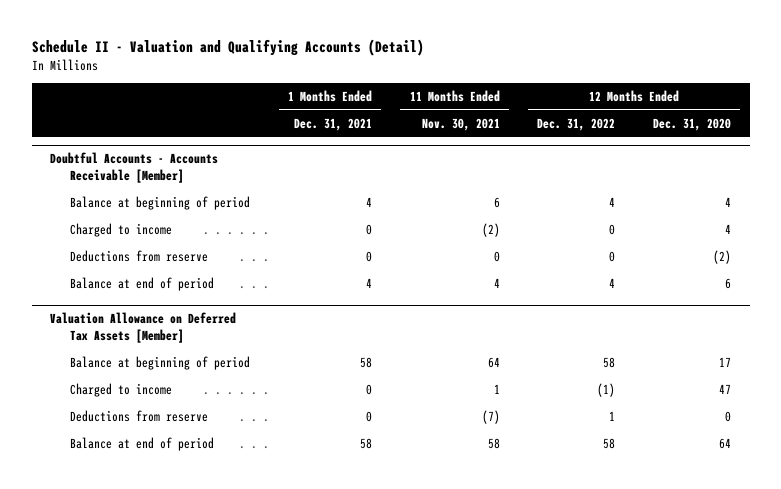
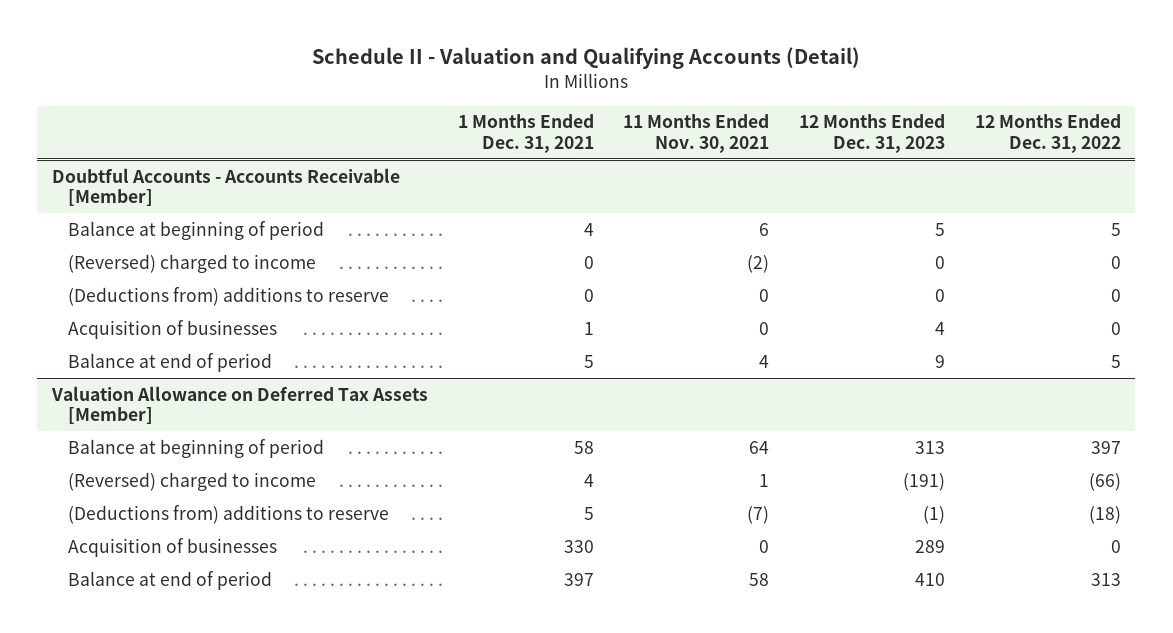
[652,117,731,131] Dec. 31, 2020 -> none
none -> [799,114,946,153] 12 Months Ended Dec. 31, 2023
[609,197,616,208] 4 -> [1110,222,1121,236] 5
[70,223,173,238] Charged to income -> [68,253,317,273] (Reversed) charged to income
[70,250,209,263] Deductions from reserve -> [68,286,390,306] (Deductions from) additions to reserve
none -> [68,319,278,339] Acquisition of businesses
[365,278,372,289] 4 -> [583,354,594,368] 5
[609,278,616,289] 4 -> [1110,354,1121,368] 5
[603,357,616,369] 58 -> [1090,440,1121,454] 397
[70,383,173,398] Charged to income -> [68,471,317,491] (Reversed) charged to income
[365,384,372,396] 0 -> [583,473,594,487] 4
[597,383,616,398] (1) -> [1088,472,1121,491] (66)
[70,410,209,423] Deductions from reserve -> [68,504,390,524] (Deductions from) additions to reserve
[365,411,372,423] 0 -> [583,506,594,520] 5
[609,411,616,422] 1 -> [1088,505,1121,524] (18)
none -> [68,537,278,557] Acquisition of businesses
[359,438,372,450] 58 -> [563,572,594,586] 397
[603,438,616,450] 58 -> [1090,572,1121,586] 313

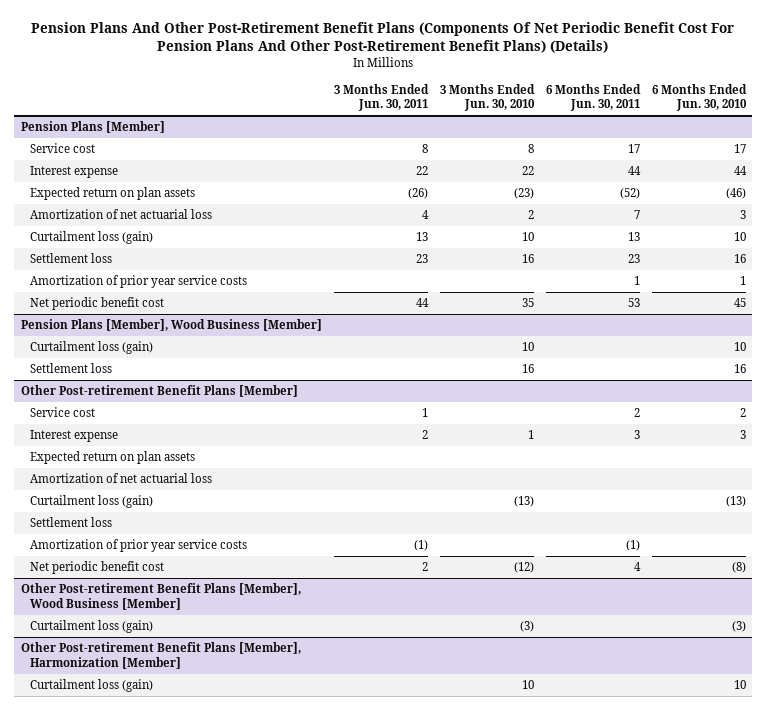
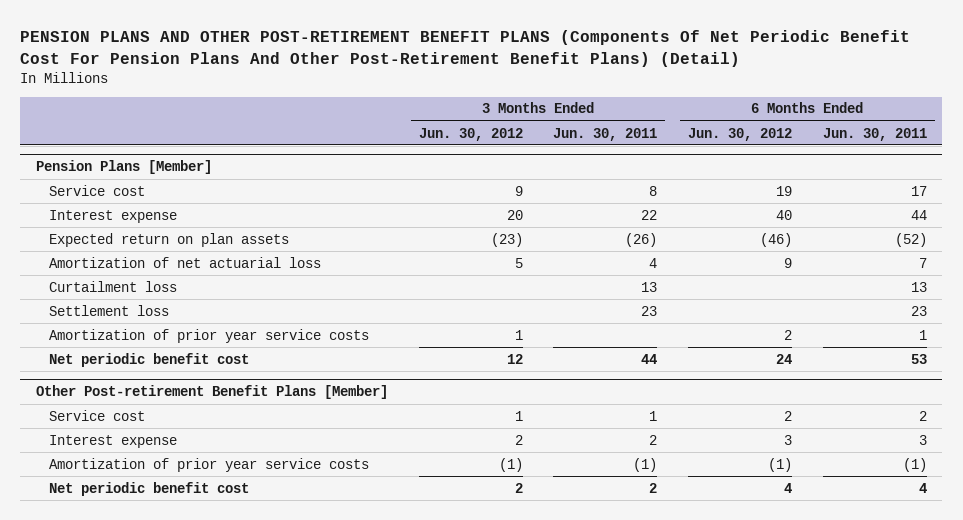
[31,21,735,53] Pension Plans And Other Post-Retirement Benefit Plans (Components Of Net Periodic Benefit Cost For Pension Plans And Other Post-Retirement Benefit Plans) (Details) -> [20,30,911,67] PENSION PLANS AND OTHER POST-RETIREMENT BENEFIT PLANS (Components Of Net Periodic Benefit Cost For Pension Plans And Other Post-Retirement Benefit Plans) (Detail)
[439,83,535,112] 3 Months Ended Jun. 30, 2010 -> none
[652,83,748,112] 6 Months Ended Jun. 30, 2010 -> none
none -> [418,127,523,141] Jun. 30, 2012
none -> [688,127,793,141] Jun. 30, 2012
[30,231,154,245] Curtailment loss (gain) -> [48,280,177,292] Curtailment loss
[20,319,322,332] Pension Plans [Member], Wood Business [Member] -> none
[30,341,154,355] Curtailment loss (gain) -> none
[30,363,113,374] Settlement loss -> none
[30,451,196,465] Expected return on plan assets -> none
[30,473,213,484] Amortization of net actuarial loss -> none
[30,495,154,509] Curtailment loss (gain) -> none
[30,517,113,528] Settlement loss -> none
[20,583,301,610] Other Post-retirement Benefit Plans [Member], Wood Business [Member] -> none
[30,620,154,634] Curtailment loss (gain) -> none
[20,642,301,669] Other Post-retirement Benefit Plans [Member], Harmonization [Member] -> none
[30,679,154,693] Curtailment loss (gain) -> none

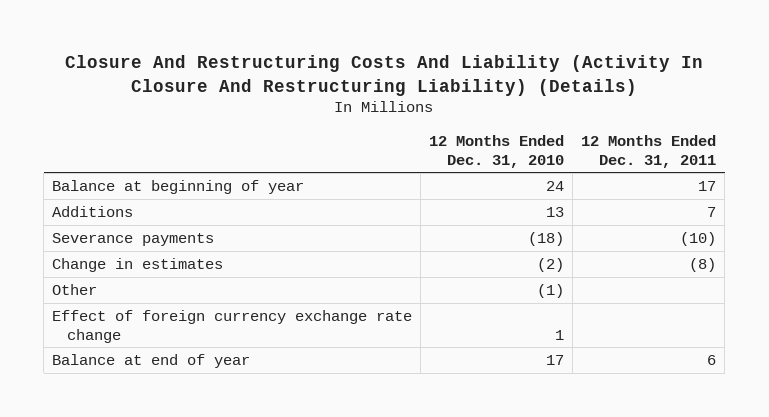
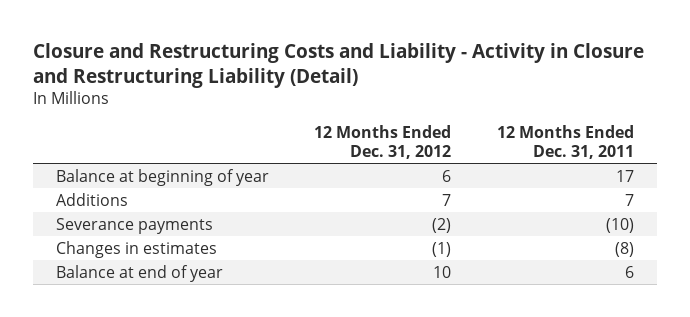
[65,54,704,96] Closure And Restructuring Costs And Liability (Activity In Closure And Restructuring Liability) (Details) -> [32,42,644,88] Closure and Restructuring Costs and Liability - Activity in Closure and Restructuring Liability (Detail)
[429,134,565,168] 12 Months Ended Dec. 31, 2010 -> none
none -> [314,124,452,159] 12 Months Ended Dec. 31, 2012
[52,283,98,295] Other -> none
[52,309,413,343] Effect of foreign currency exchange rate change -> none
[52,257,224,272] Change in estimates -> [55,240,217,258] Changes in estimates

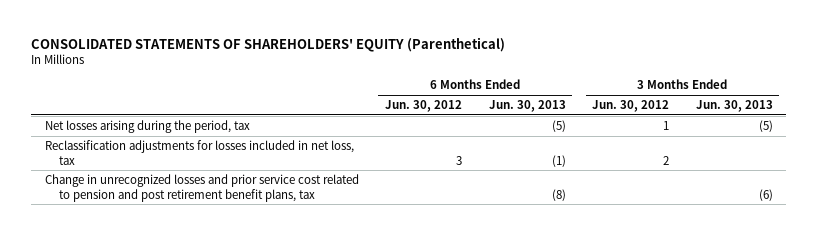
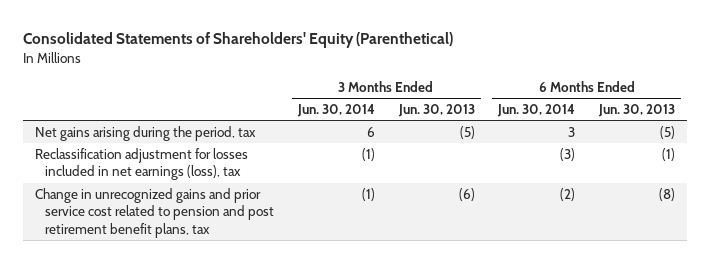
[31,36,506,52] CONSOLIDATED STATEMENTS OF SHAREHOLDERS' EQUITY (Parenthetical) -> [22,32,453,49] Consolidated Statements of Shareholders' Equity (Parenthetical)
[385,100,463,113] Jun. 30, 2012 -> none
[592,100,670,113] Jun. 30, 2012 -> none
none -> [296,104,375,118] Jun. 30, 2014
none -> [497,104,576,118] Jun. 30, 2014
[44,119,250,133] Net losses arising during the period, tax -> [34,125,256,141] Net gains arising during the period, tax
[44,139,354,165] Reclassification adjustments for losses included in net loss, tax -> [34,147,248,181] Reclassification adjustment for losses included in net earnings (loss), tax
[44,173,359,202] Change in unrecognized losses and prior service cost related to pension and post retirement benefit plans, tax -> [34,187,275,238] Change in unrecognized gains and prior service cost related to pension and post retirement benefit plans, tax

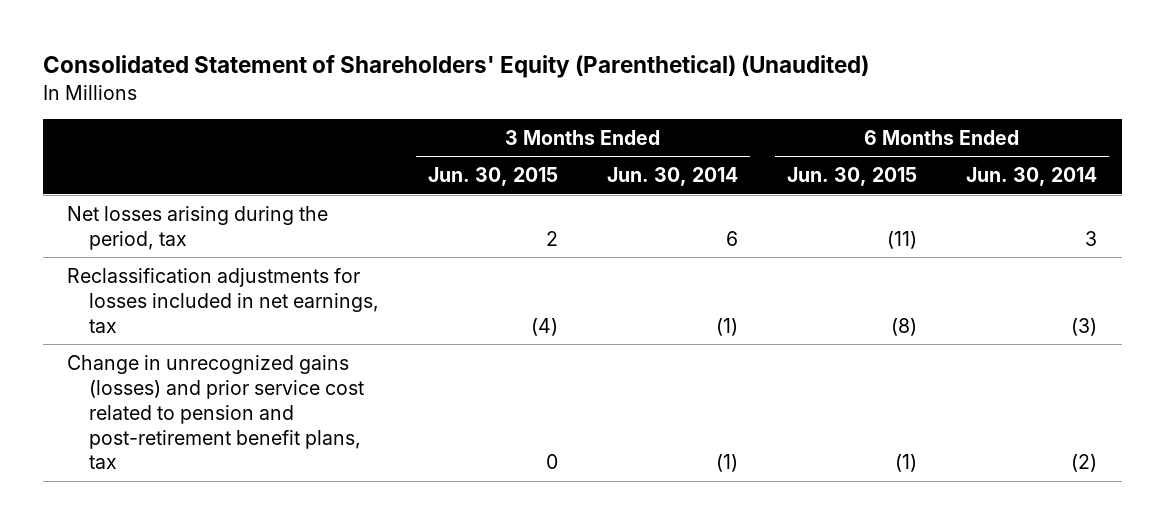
[22,32,453,49] Consolidated Statements of Shareholders' Equity (Parenthetical) -> [42,55,869,79] Consolidated Statement of Shareholders' Equity (Parenthetical) (Unaudited)
[397,104,475,118] Jun. 30, 2013 -> none
[597,104,675,118] Jun. 30, 2013 -> none
none -> [428,167,559,187] Jun. 30, 2015
none -> [787,167,918,187] Jun. 30, 2015
[34,125,256,141] Net gains arising during the period, tax -> [67,205,329,250] Net losses arising during the period, tax
[34,147,248,181] Reclassification adjustment for losses included in net earnings (loss), tax -> [67,267,380,333] Reclassification adjustments for losses included in net earnings, tax
[34,187,275,238] Change in unrecognized gains and prior service cost related to pension and post retirement benefit plans, tax -> [67,354,365,470] Change in unrecognized gains (losses) and prior service cost related to pension and post-retirement benefit plans, tax

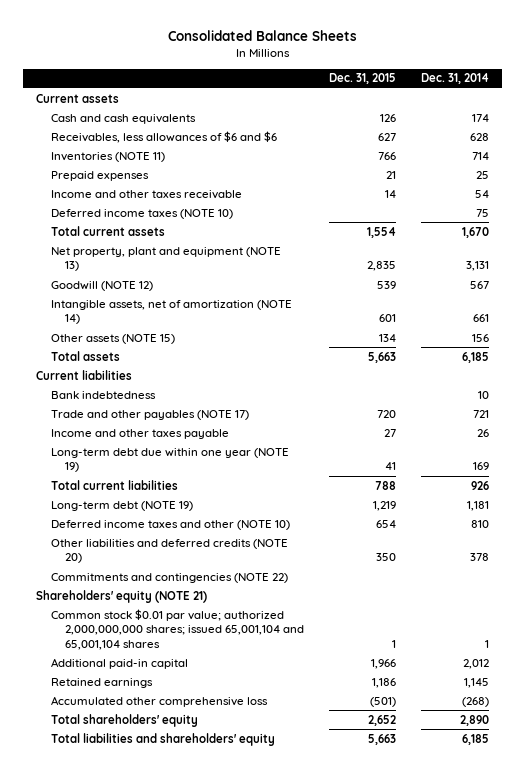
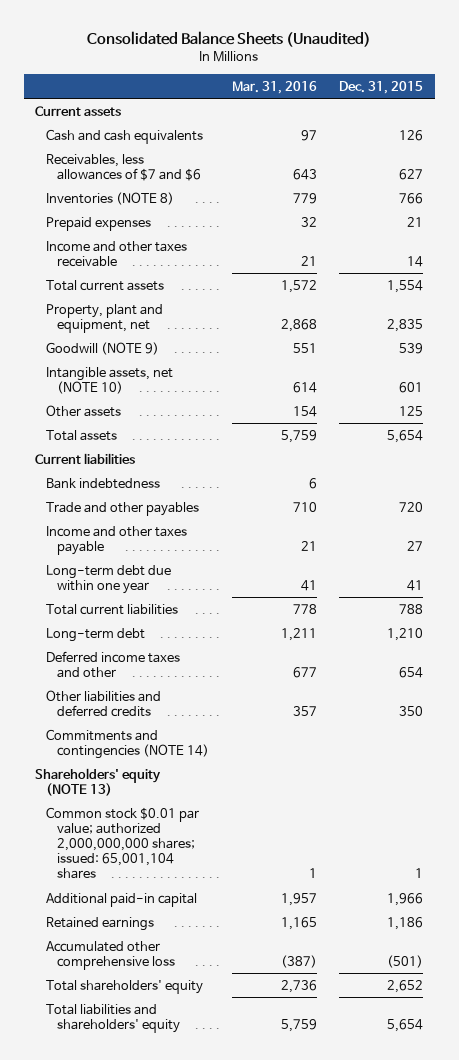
[167,30,357,42] Consolidated Balance Sheets -> [87,30,372,47] Consolidated Balance Sheets (Unaudited)
[421,73,490,85] Dec. 31, 2014 -> none
none -> [231,80,317,94] Mar. 31, 2016
[50,130,277,143] Receivables, less allowances of $6 and $6 -> [45,153,201,181] Receivables, less allowances of $7 and $6
[50,151,165,162] Inventories (NOTE 11) -> [45,191,174,205] Inventories (NOTE 8)
[50,208,233,219] Deferred income taxes (NOTE 10) -> none
[50,246,281,272] Net property, plant and equipment (NOTE 13) -> [45,303,163,333] Property, plant and equipment, net
[50,280,153,291] Goodwill (NOTE 12) -> [45,341,159,355] Goodwill (NOTE 9)
[50,299,292,325] Intangible assets, net of amortization (NOTE 14) -> [45,366,173,394] Intangible assets, net (NOTE 10)
[50,333,175,344] Other assets (NOTE 15) -> [45,404,121,417] Other assets
[379,333,397,342] 134 -> [399,405,424,416] 125
[368,351,397,363] 5,663 -> [387,429,424,443] 5,654
[50,409,249,420] Trade and other payables (NOTE 17) -> [45,501,199,516] Trade and other payables
[50,447,289,473] Long-term debt due within one year (NOTE 19) -> [45,564,171,594] Long-term debt due within one year
[50,500,193,511] Long-term debt (NOTE 19) -> [45,627,145,642] Long-term debt
[373,500,397,511] 1,219 -> [387,627,424,641] 1,210
[50,519,290,530] Deferred income taxes and other (NOTE 10) -> [45,650,180,678] Deferred income taxes and other
[50,538,288,564] Other liabilities and deferred credits (NOTE 20) -> [45,689,161,717] Other liabilities and deferred credits
[50,572,288,583] Commitments and contingencies (NOTE 22) -> [45,728,209,759] Commitments and contingencies (NOTE 14)
[36,589,208,603] Shareholders' equity (NOTE 21) -> [35,767,162,796] Shareholders' equity (NOTE 13)
[50,608,305,650] Common stock $0.01 par value; authorized 2,000,000,000 shares; issued 65,001,104 and 65,001,104 shares -> [45,806,199,880] Common stock $0.01 par value; authorized 2,000,000,000 shares; issued: 65,001,104 shares
[368,733,397,745] 5,663 -> [387,1018,424,1032] 5,654

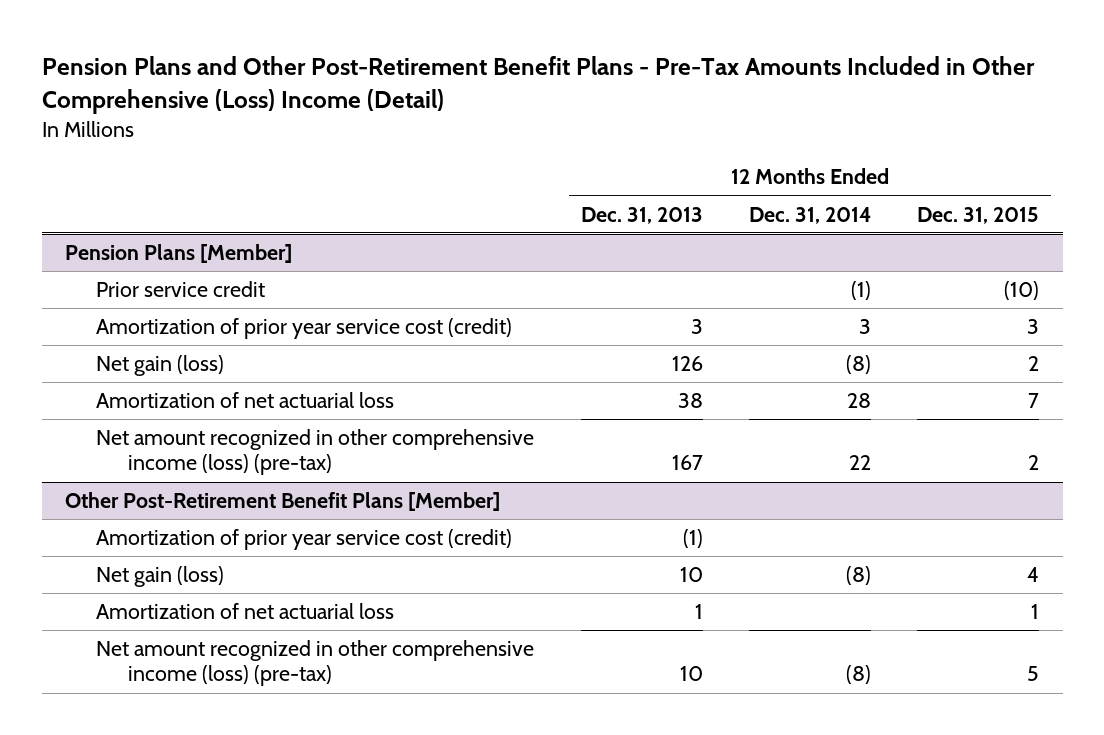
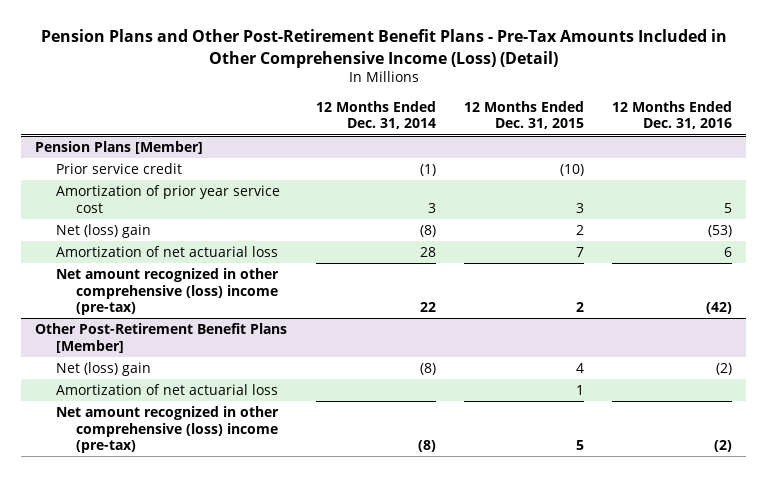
[41,55,1035,115] Pension Plans and Other Post-Retirement Benefit Plans - Pre-Tax Amounts Included in Other Comprehensive (Loss) Income (Detail) -> [40,29,727,68] Pension Plans and Other Post-Retirement Benefit Plans - Pre-Tax Amounts Included in Other Comprehensive Income (Loss) (Detail)
[580,206,703,224] Dec. 31, 2013 -> none
none -> [612,100,733,130] 12 Months Ended Dec. 31, 2016
[96,318,513,340] Amortization of prior year service cost (credit) -> [55,184,280,213] Amortization of prior year service cost
[96,355,225,377] Net gain (loss) -> [55,223,151,238] Net (loss) gain
[96,429,535,476] Net amount recognized in other comprehensive income (loss) (pre-tax) -> [55,267,279,316] Net amount recognized in other comprehensive (loss) income (pre-tax)
[96,529,513,551] Amortization of prior year service cost (credit) -> none
[96,566,225,588] Net gain (loss) -> [55,361,151,376] Net (loss) gain
[96,640,535,687] Net amount recognized in other comprehensive income (loss) (pre-tax) -> [55,405,279,454] Net amount recognized in other comprehensive (loss) income (pre-tax)

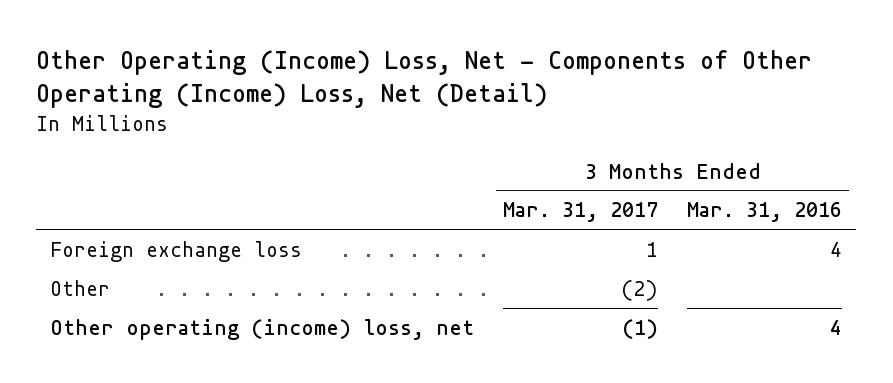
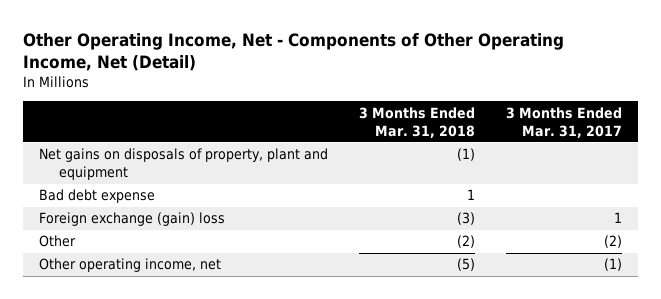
[36,50,813,109] Other Operating (Income) Loss, Net - Components of Other Operating (Income) Loss, Net (Detail) -> [23,32,565,71] Other Operating Income, Net - Components of Other Operating Income, Net (Detail)
[687,202,843,223] Mar. 31, 2016 -> none
none -> [359,106,476,138] 3 Months Ended Mar. 31, 2018
none -> [39,148,329,181] Net gains on disposals of property, plant and equipment
none -> [39,189,156,204] Bad debt expense
[50,240,303,262] Foreign exchange loss -> [39,212,226,227] Foreign exchange (gain) loss
[50,318,475,340] Other operating (income) loss, net -> [39,258,222,273] Other operating income, net

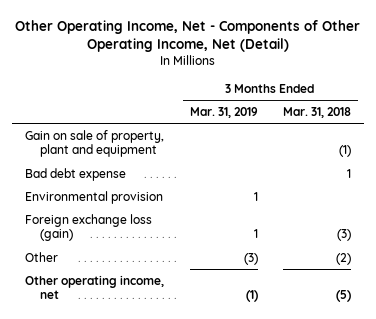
[506,106,623,138] 3 Months Ended Mar. 31, 2017 -> none
none -> [189,106,258,118] Mar. 31, 2019
[39,148,329,181] Net gains on disposals of property, plant and equipment -> [25,129,165,158] Gain on sale of property, plant and equipment
none -> [25,190,164,204] Environmental provision
[39,212,226,227] Foreign exchange (gain) loss -> [25,213,153,242] Foreign exchange loss (gain)

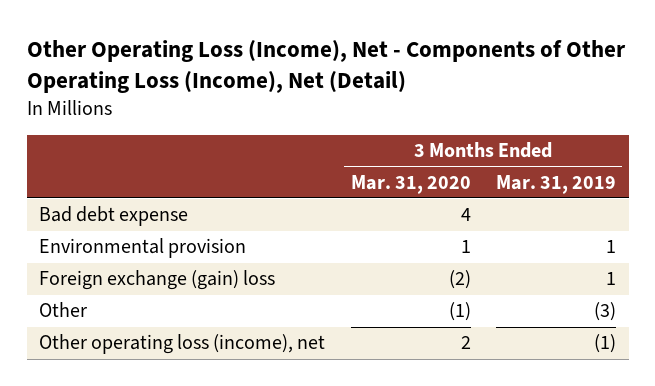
[15,19,361,53] Other Operating Income, Net - Components of Other Operating Income, Net (Detail) -> [26,40,626,94] Other Operating Loss (Income), Net - Components of Other Operating Loss (Income), Net (Detail)
[283,106,352,118] Mar. 31, 2018 -> none
none -> [350,174,471,194] Mar. 31, 2020
[25,129,165,158] Gain on sale of property, plant and equipment -> none
[25,213,153,242] Foreign exchange loss (gain) -> [39,270,276,291] Foreign exchange (gain) loss
[25,274,165,300] Other operating income, net -> [39,334,326,355] Other operating loss (income), net

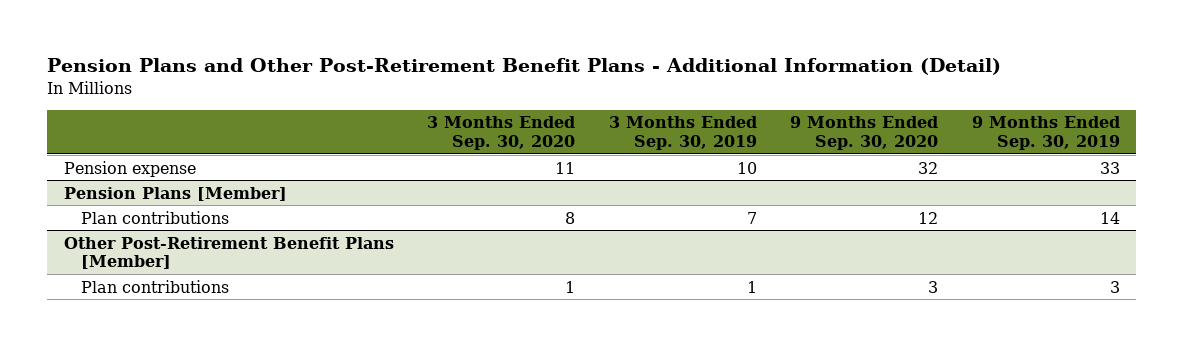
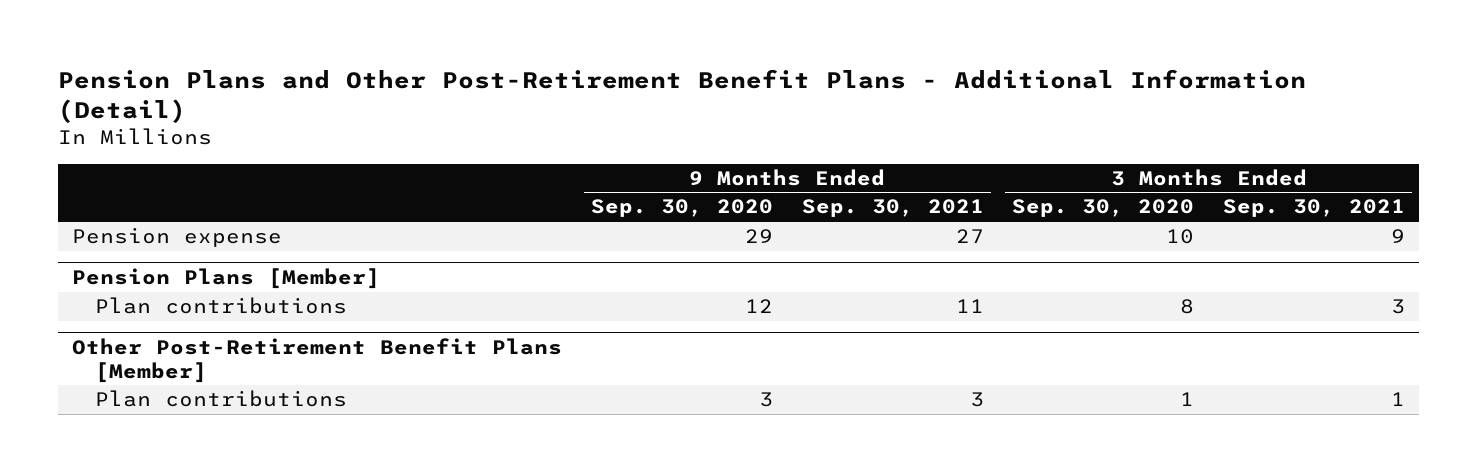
[608,116,757,151] 3 Months Ended Sep. 30, 2019 -> none
[971,116,1120,151] 9 Months Ended Sep. 30, 2019 -> none
none -> [801,199,984,218] Sep. 30, 2021
none -> [1222,199,1405,218] Sep. 30, 2021
[555,161,576,174] 11 -> [1166,229,1195,245] 10
[918,161,939,174] 32 -> [744,229,773,244] 29

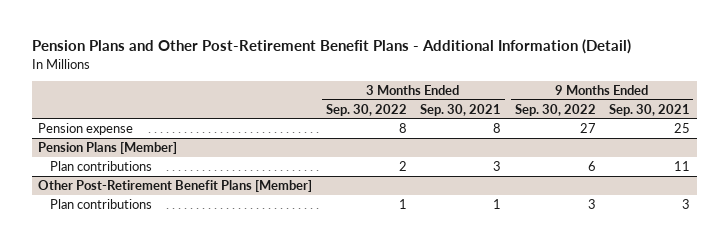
[590,199,773,218] Sep. 30, 2020 -> none
[1012,199,1195,218] Sep. 30, 2020 -> none
none -> [325,103,407,116] Sep. 30, 2022
none -> [514,103,596,116] Sep. 30, 2022
[955,229,984,244] 27 -> [674,122,691,133] 25
[1390,229,1405,244] 9 -> [493,122,502,133] 8

